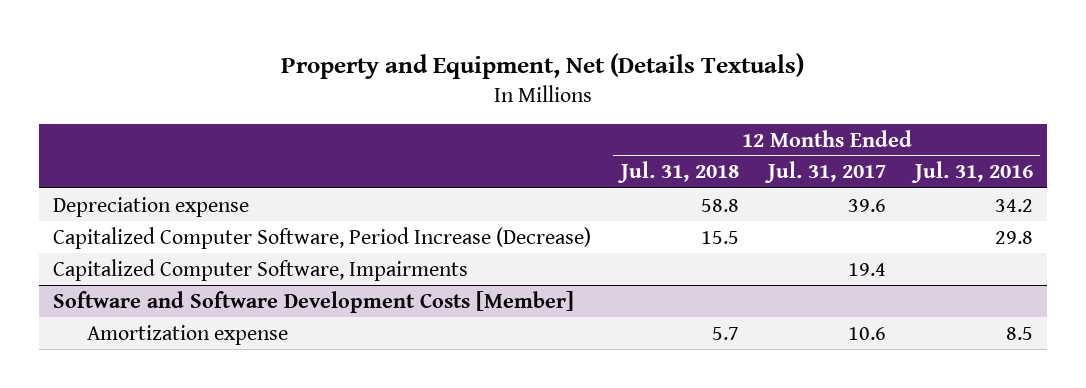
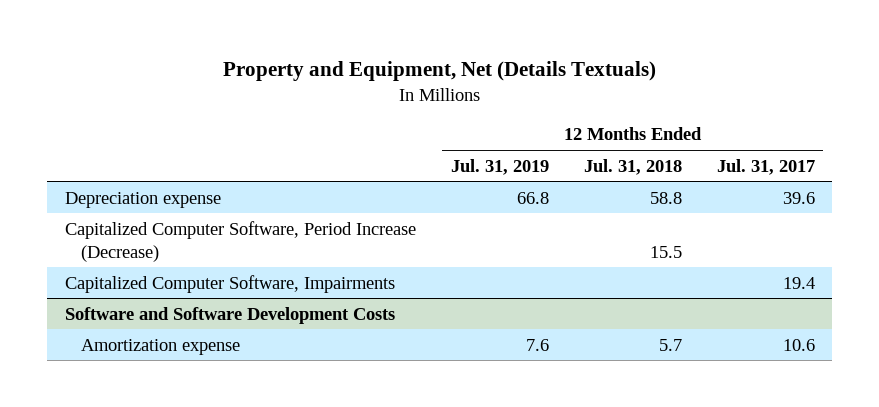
[910,161,1033,184] 12 Months Ended Jul. 31, 2016 -> none
none -> [450,158,549,175] Jul. 31, 2019
[53,290,575,313] Software and Software Development Costs [Member] -> [64,306,395,324] Software and Software Development Costs

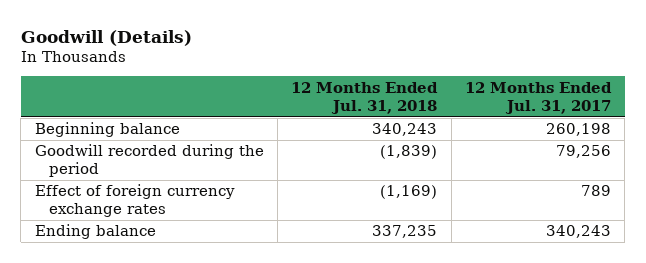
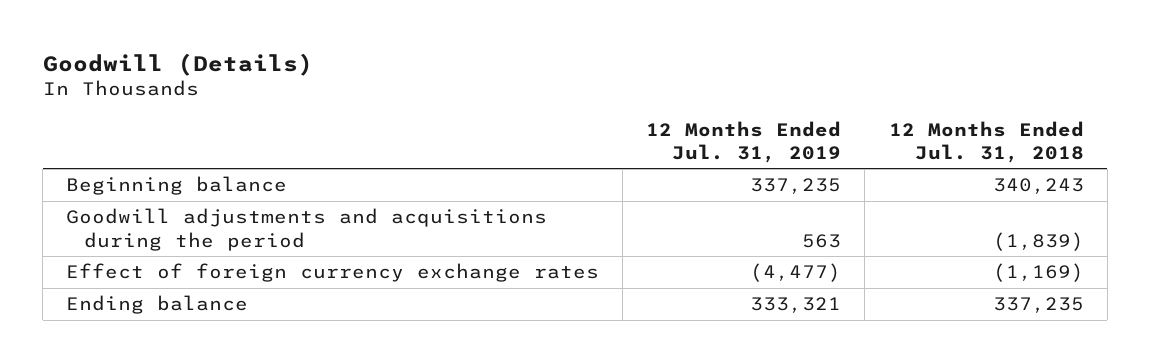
[464,81,612,114] 12 Months Ended Jul. 31, 2017 -> none
none -> [646,120,842,163] 12 Months Ended Jul. 31, 2019
[34,144,264,178] Goodwill recorded during the period -> [66,208,548,251] Goodwill adjustments and acquisitions during the period

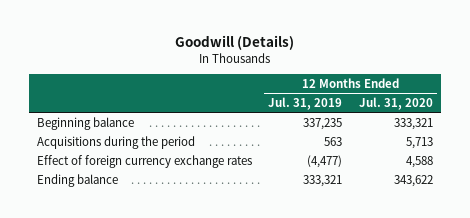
[888,120,1084,163] 12 Months Ended Jul. 31, 2018 -> none
none -> [358,96,433,110] Jul. 31, 2020
[66,208,548,251] Goodwill adjustments and acquisitions during the period -> [37,135,196,149] Acquisitions during the period

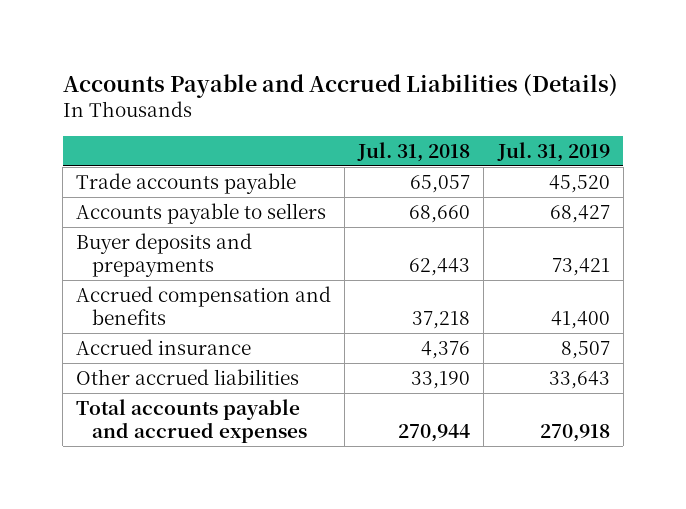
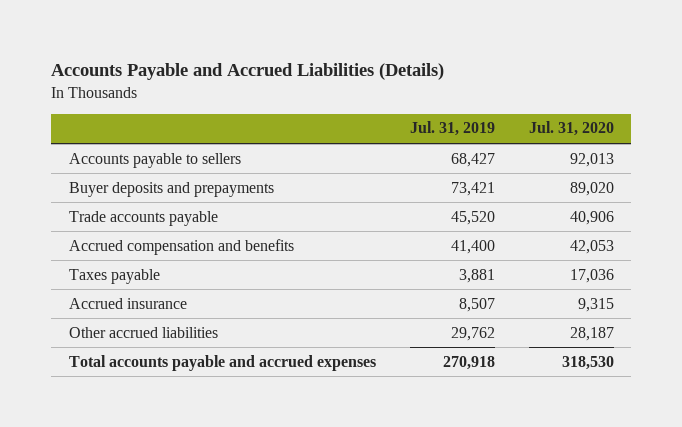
[357,141,471,162] Jul. 31, 2018 -> none
none -> [528,121,614,137] Jul. 31, 2020
[76,172,297,194] Trade accounts payable -> [68,210,218,226] Trade accounts payable
none -> [68,268,160,284] Taxes payable
[548,370,610,389] 33,643 -> [450,326,495,341] 29,762

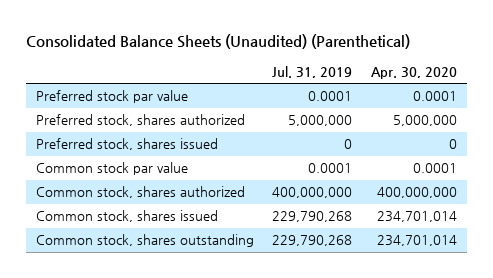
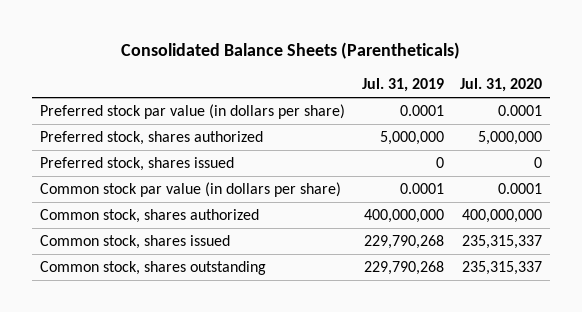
[26,34,411,50] Consolidated Balance Sheets (Unaudited) (Parenthetical) -> [121,41,461,59] Consolidated Balance Sheets (Parentheticals)
[371,66,458,79] Apr. 30, 2020 -> none
none -> [460,77,543,92] Jul. 31, 2020
[35,90,188,104] Preferred stock par value -> [40,104,346,120] Preferred stock par value (in dollars per share)
[35,162,188,176] Common stock par value -> [40,182,342,198] Common stock par value (in dollars per share)

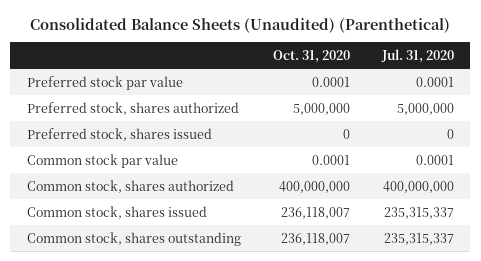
[121,41,461,59] Consolidated Balance Sheets (Parentheticals) -> [30,17,451,33] Consolidated Balance Sheets (Unaudited) (Parenthetical)
[361,77,444,92] Jul. 31, 2019 -> none
none -> [272,50,350,64] Oct. 31, 2020
[40,104,346,120] Preferred stock par value (in dollars per share) -> [26,75,183,90] Preferred stock par value
[40,182,342,198] Common stock par value (in dollars per share) -> [26,153,178,168] Common stock par value

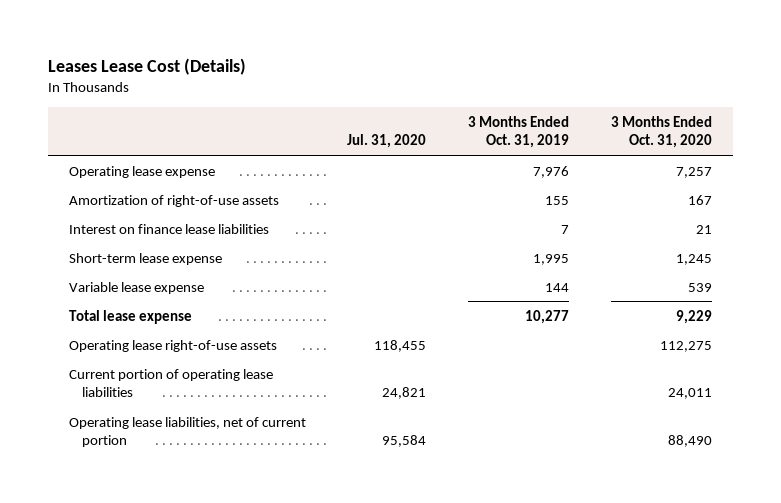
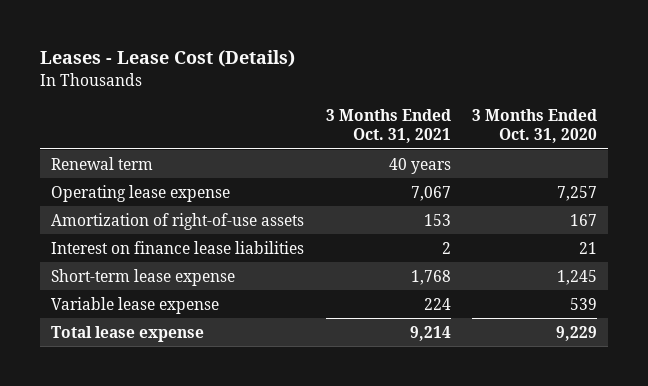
[47,57,246,75] Leases Lease Cost (Details) -> [40,50,296,68] Leases - Lease Cost (Details)
[347,134,427,149] Jul. 31, 2020 -> none
[468,115,570,149] 3 Months Ended Oct. 31, 2019 -> none
none -> [325,109,451,144] 3 Months Ended Oct. 31, 2021
none -> [50,156,153,170] Renewal term
[68,339,277,352] Operating lease right-of-use assets -> none
[68,368,273,398] Current portion of operating lease liabilities -> none
[68,416,306,448] Operating lease liabilities, net of current portion -> none

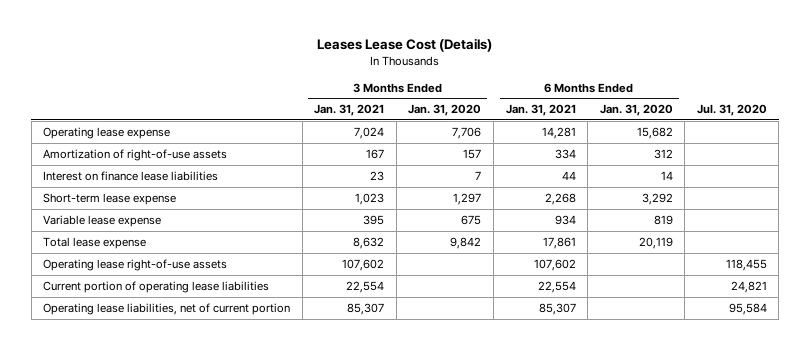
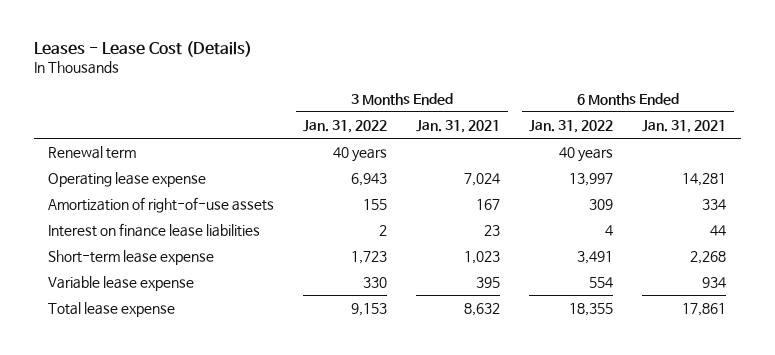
[317,38,493,53] Leases Lease Cost (Details) -> [33,41,252,58] Leases - Lease Cost (Details)
[408,104,482,117] Jan. 31, 2020 -> none
[599,104,673,117] Jan. 31, 2020 -> none
[696,104,767,117] Jul. 31, 2020 -> none
none -> [303,119,388,133] Jan. 31, 2022
none -> [529,119,614,133] Jan. 31, 2022
none -> [48,145,137,159] Renewal term
[43,258,228,271] Operating lease right-of-use assets -> none
[43,280,270,293] Current portion of operating lease liabilities -> none
[43,302,291,315] Operating lease liabilities, net of current portion -> none

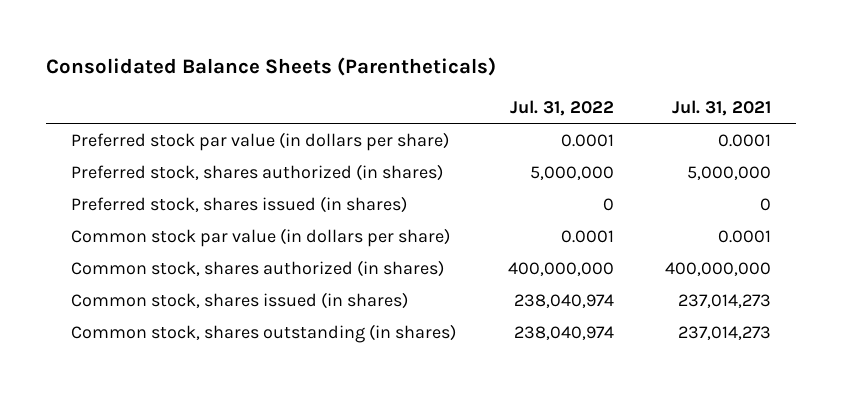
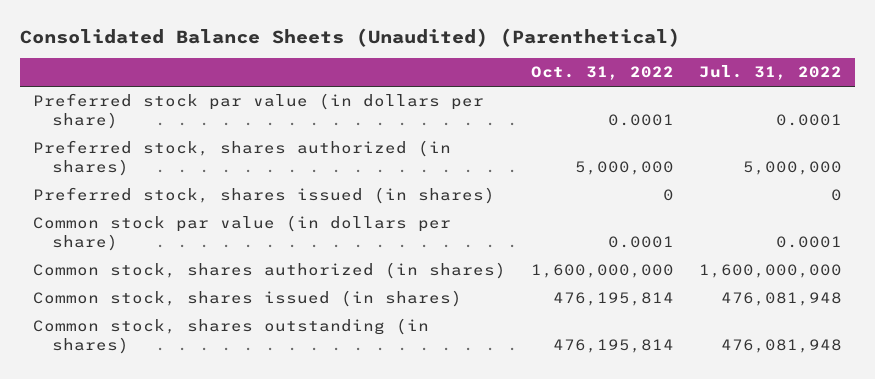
[45,57,496,77] Consolidated Balance Sheets (Parentheticals) -> [19,28,680,48] Consolidated Balance Sheets (Unaudited) (Parenthetical)
[671,99,771,116] Jul. 31, 2021 -> none
none -> [530,66,674,81] Oct. 31, 2022
[507,261,614,276] 400,000,000 -> [699,264,843,279] 1,600,000,000
[513,293,614,308] 238,040,974 -> [721,292,843,307] 476,081,948
[513,325,614,340] 238,040,974 -> [721,338,843,353] 476,081,948

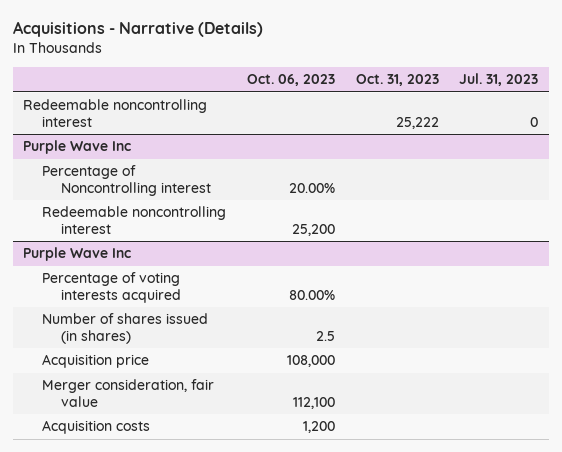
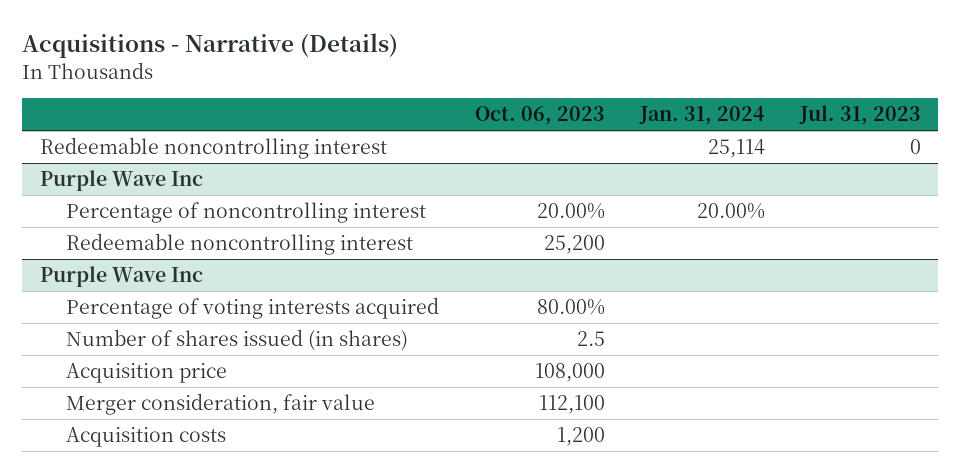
[355,74,439,87] Oct. 31, 2023 -> none
none -> [638,106,765,126] Jan. 31, 2024
[42,165,211,196] Percentage of Noncontrolling interest -> [66,202,427,224] Percentage of noncontrolling interest

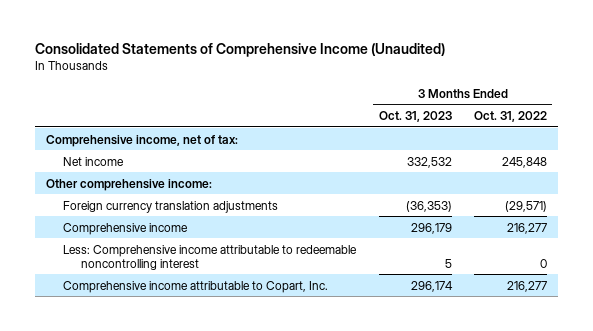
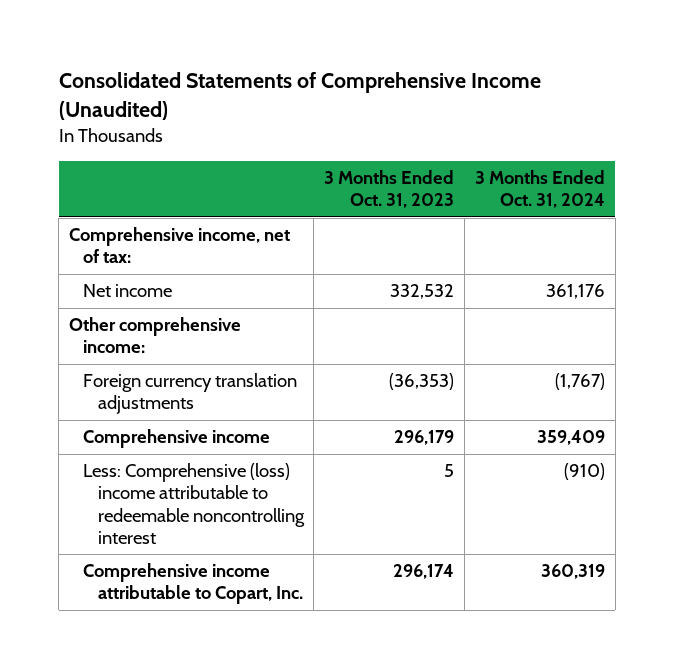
[473,111,547,123] Oct. 31, 2022 -> none
none -> [474,170,605,209] 3 Months Ended Oct. 31, 2024
[63,244,358,270] Less: Comprehensive income attributable to redeemable noncontrolling interest -> [83,463,305,544] Less: Comprehensive (loss) income attributable to redeemable noncontrolling interest

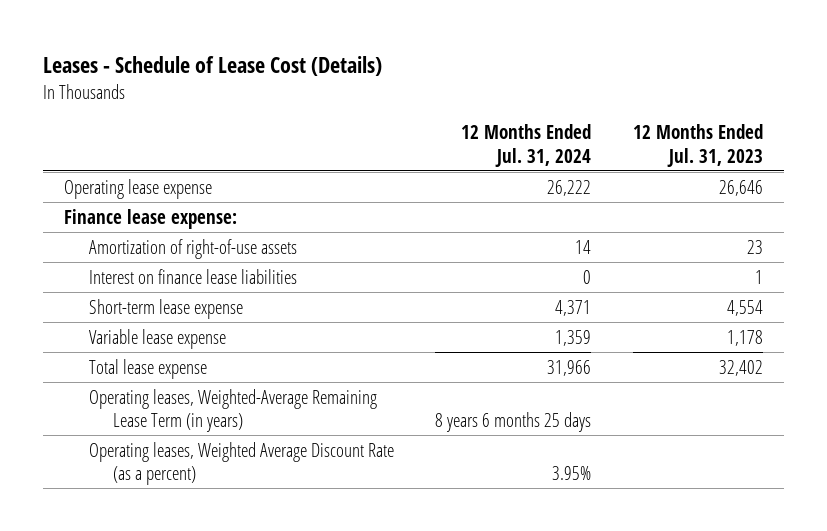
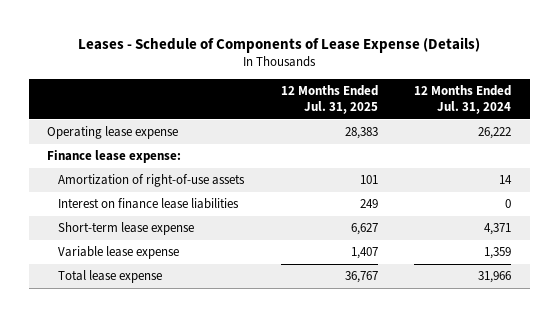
[43,55,383,76] Leases - Schedule of Lease Cost (Details) -> [78,36,481,53] Leases - Schedule of Components of Lease Expense (Details)
[632,124,763,167] 12 Months Ended Jul. 31, 2023 -> none
none -> [280,85,378,114] 12 Months Ended Jul. 31, 2025
[88,388,377,433] Operating leases, Weighted-Average Remaining Lease Term (in years) -> none
[88,441,394,486] Operating leases, Weighted Average Discount Rate (as a percent) -> none

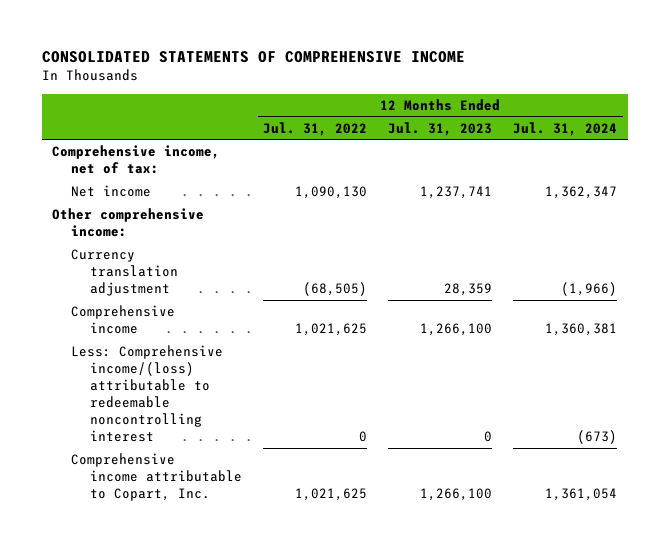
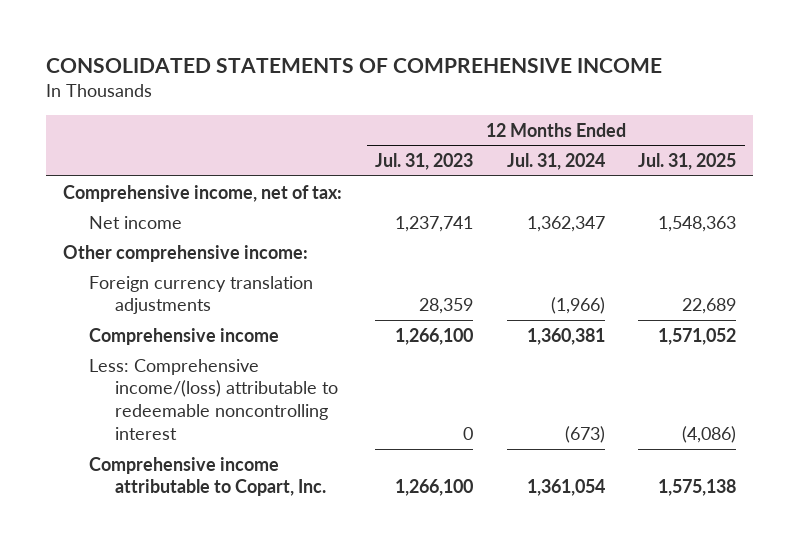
[263,121,368,136] Jul. 31, 2022 -> none
none -> [638,152,737,170] Jul. 31, 2025
[71,249,178,297] Currency translation adjustment -> [88,275,313,315] Foreign currency translation adjustments

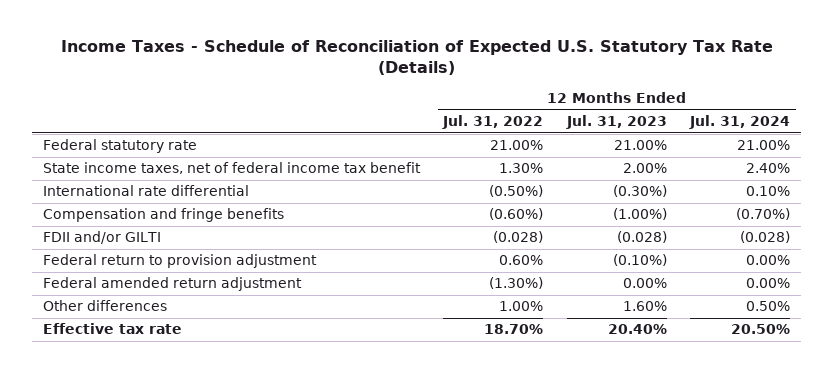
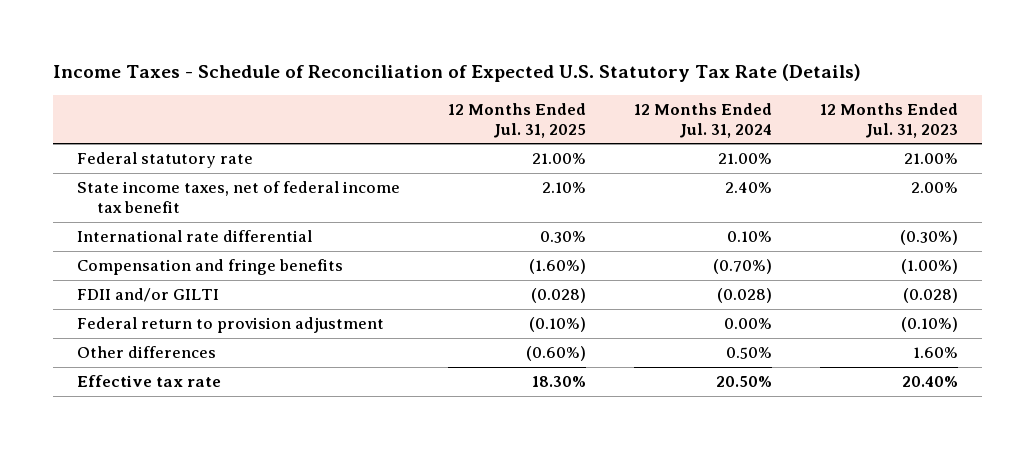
[442,114,544,129] Jul. 31, 2022 -> none
none -> [448,102,587,138] 12 Months Ended Jul. 31, 2025
[43,277,303,292] Federal amended return adjustment -> none

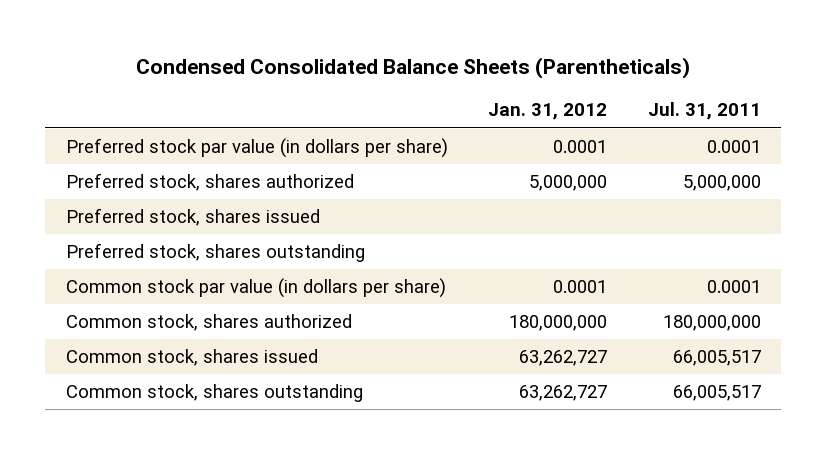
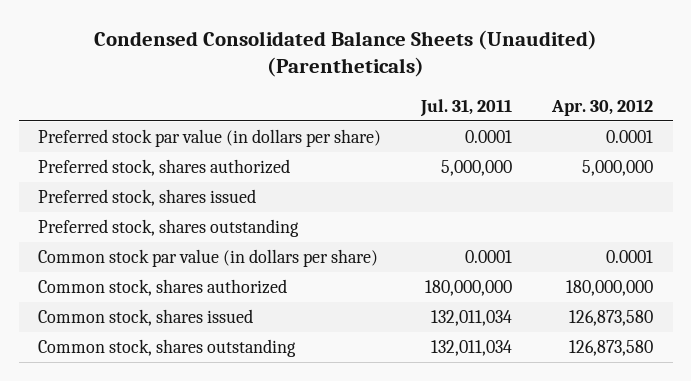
[136,56,691,79] Condensed Consolidated Balance Sheets (Parentheticals) -> [93,29,597,78] Condensed Consolidated Balance Sheets (Unaudited) (Parentheticals)
[488,103,608,121] Jan. 31, 2012 -> none
none -> [550,98,653,116] Apr. 30, 2012
[672,350,761,367] 66,005,517 -> [431,310,513,327] 132,011,034
[672,385,761,402] 66,005,517 -> [431,340,513,357] 132,011,034

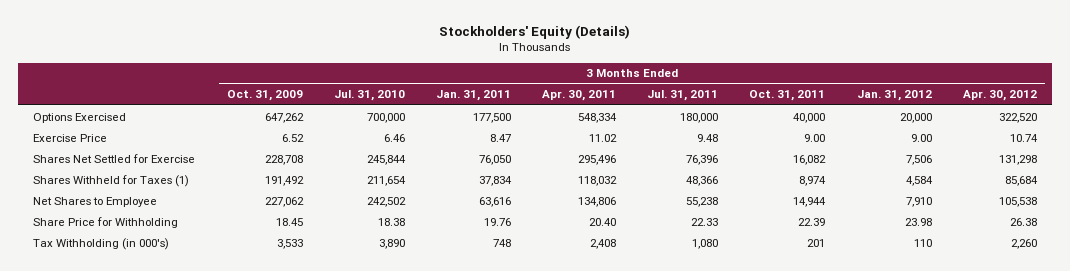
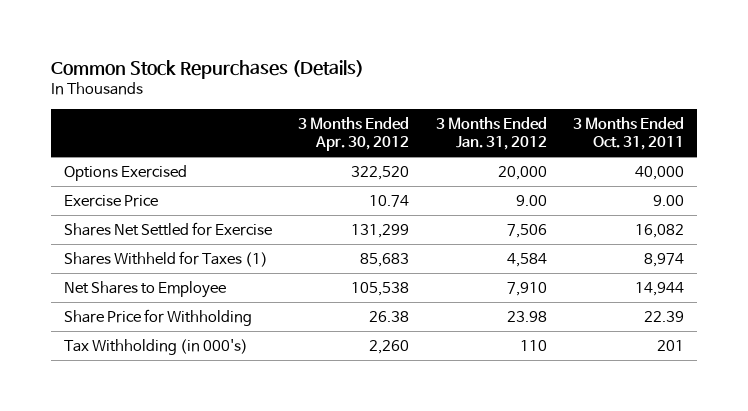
[439,24,631,39] Stockholders' Equity (Details) -> [50,59,364,79] Common Stock Repurchases (Details)
[226,90,303,102] Oct. 31, 2009 -> none
[333,90,405,102] Jul. 31, 2010 -> none
[435,90,511,102] Jan. 31, 2011 -> none
[542,90,617,102] Apr. 30, 2011 -> none
[647,90,719,102] Jul. 31, 2011 -> none
[998,154,1037,165] 131,298 -> [351,223,410,238] 131,299
[1004,175,1038,186] 85,684 -> [360,252,410,267] 85,683

